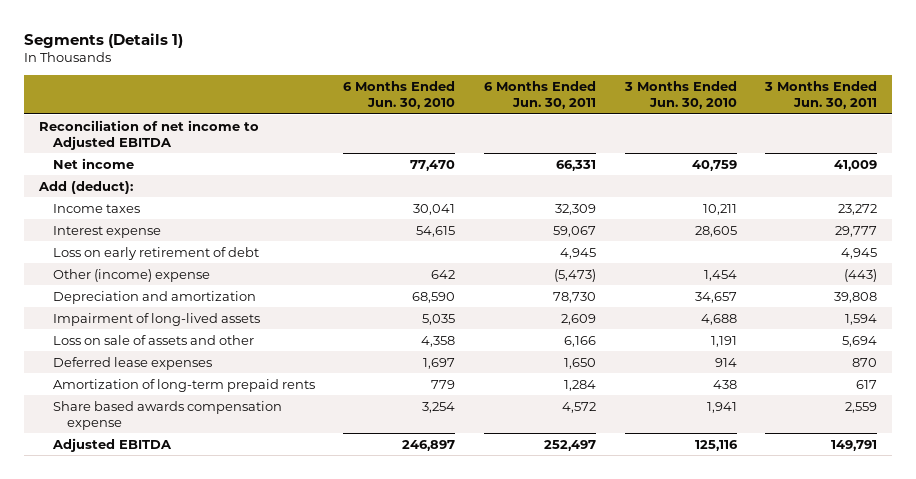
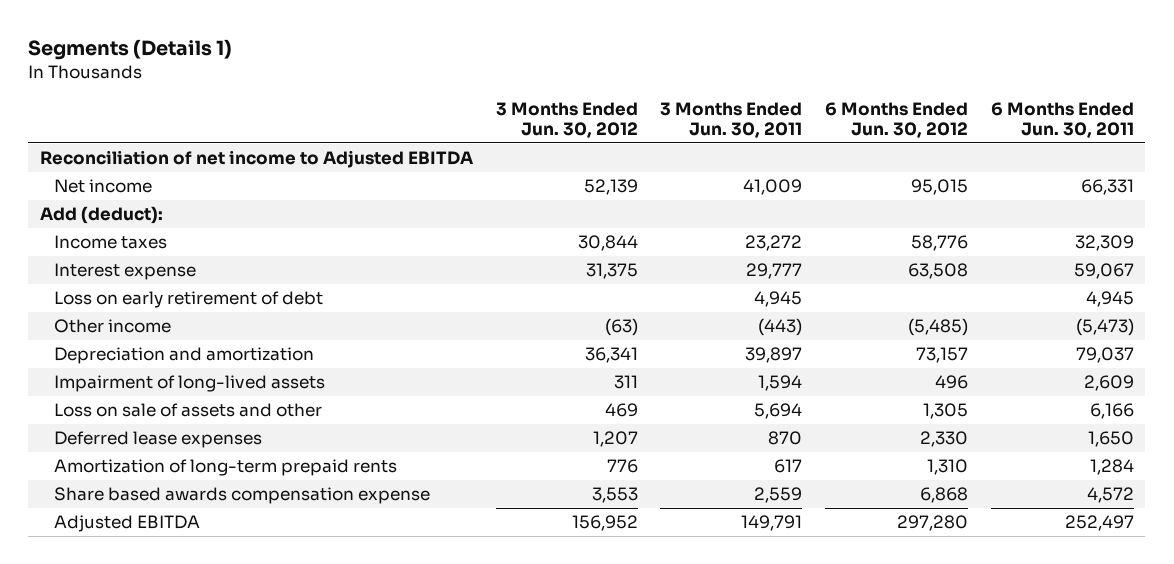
[343,81,456,110] 6 Months Ended Jun. 30, 2010 -> none
[623,81,737,110] 3 Months Ended Jun. 30, 2010 -> none
none -> [495,101,638,139] 3 Months Ended Jun. 30, 2012
none -> [825,101,969,139] 6 Months Ended Jun. 30, 2012
[52,268,210,282] Other (income) expense -> [54,318,172,333] Other income
[552,291,596,303] 78,730 -> [1075,346,1134,363] 79,037
[834,291,878,303] 39,808 -> [745,346,803,363] 39,897

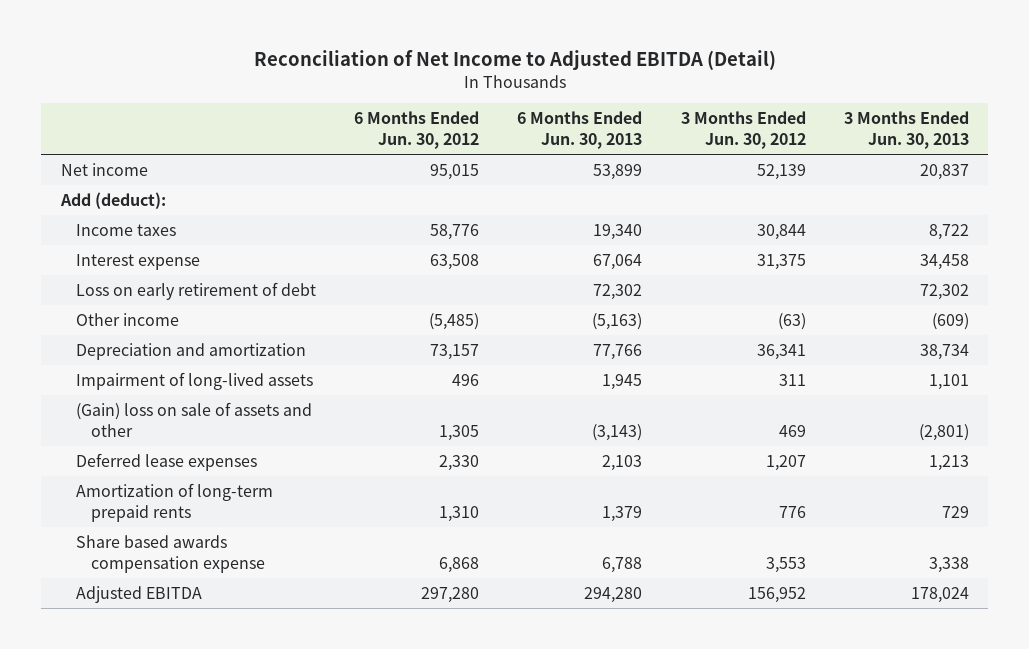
[28,38,233,60] Segments (Details 1) -> [253,50,776,71] Reconciliation of Net Income to Adjusted EBITDA (Detail)
[660,101,803,139] 3 Months Ended Jun. 30, 2011 -> none
[990,101,1134,139] 6 Months Ended Jun. 30, 2011 -> none
none -> [517,111,643,150] 6 Months Ended Jun. 30, 2013
none -> [843,111,969,150] 3 Months Ended Jun. 30, 2013
[39,149,474,168] Reconciliation of net income to Adjusted EBITDA -> none
[54,402,323,417] Loss on sale of assets and other -> [75,401,312,437] (Gain) loss on sale of assets and other

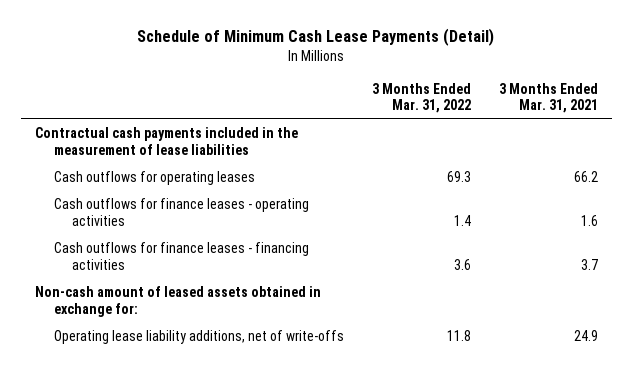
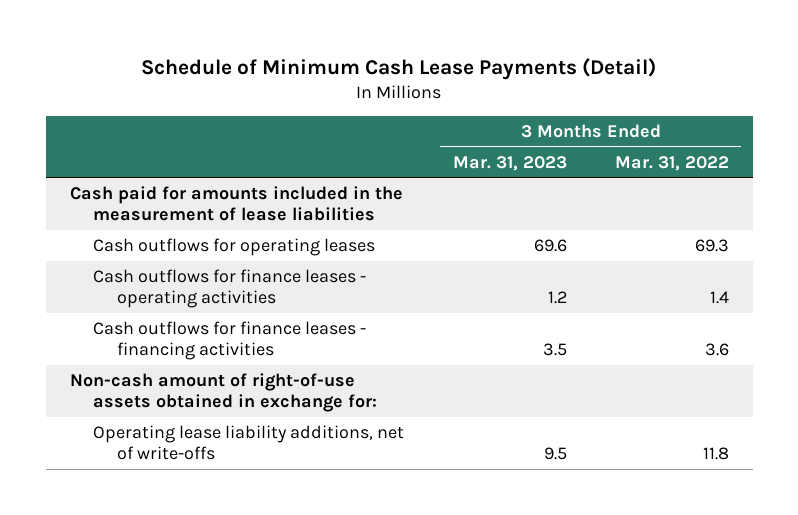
[498,82,598,114] 3 Months Ended Mar. 31, 2021 -> none
none -> [452,155,567,171] Mar. 31, 2023
[34,127,298,156] Contractual cash payments included in the measurement of lease liabilities -> [69,186,403,222] Cash paid for amounts included in the measurement of lease liabilities
[34,286,321,318] Non-cash amount of leased assets obtained in exchange for: -> [69,373,378,413] Non-cash amount of right-of-use assets obtained in exchange for:

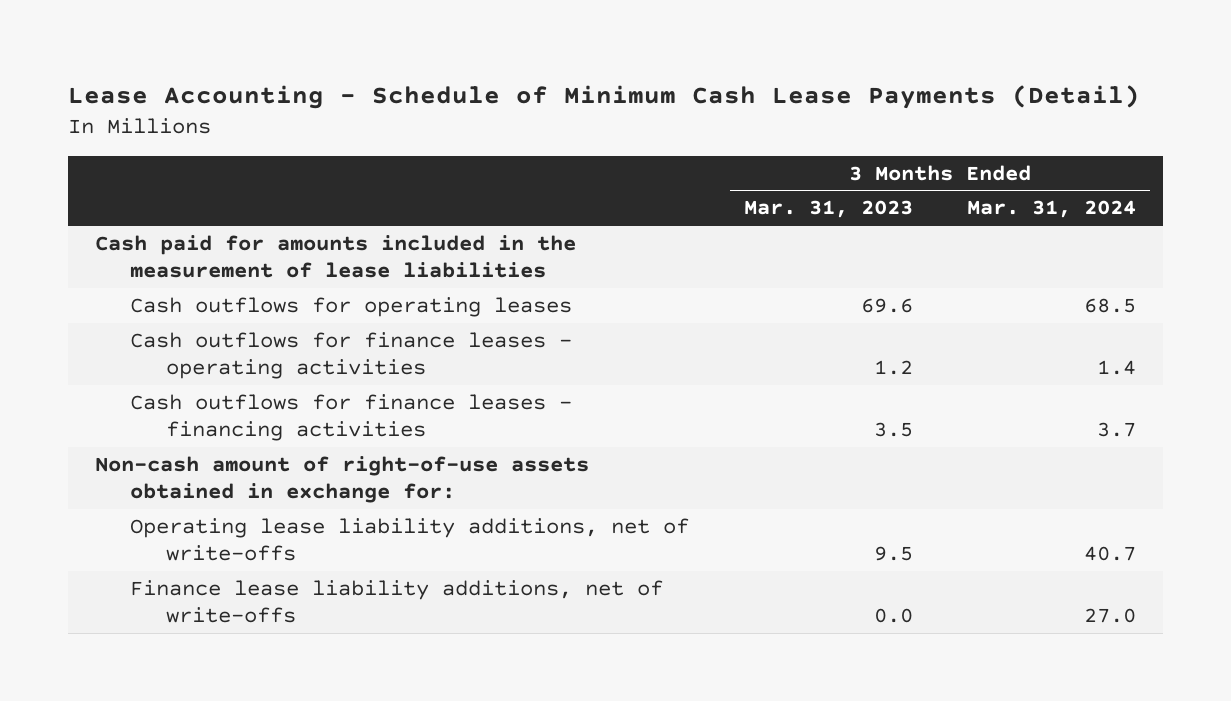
[141,57,657,80] Schedule of Minimum Cash Lease Payments (Detail) -> [67,84,1140,109] Lease Accounting - Schedule of Minimum Cash Lease Payments (Detail)
[614,155,729,171] Mar. 31, 2022 -> none
none -> [967,200,1137,219] Mar. 31, 2024
none -> [130,579,664,624] Finance lease liability additions, net of write-offs

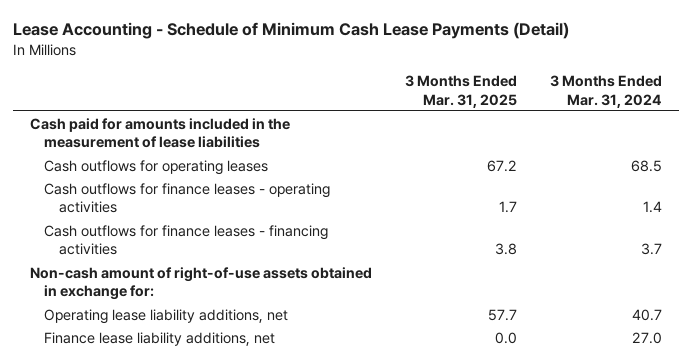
[743,200,913,219] Mar. 31, 2023 -> none
none -> [405,74,518,108] 3 Months Ended Mar. 31, 2025
[130,517,690,562] Operating lease liability additions, net of write-offs -> [44,308,289,324] Operating lease liability additions, net
[130,579,664,624] Finance lease liability additions, net of write-offs -> [44,331,276,346] Finance lease liability additions, net

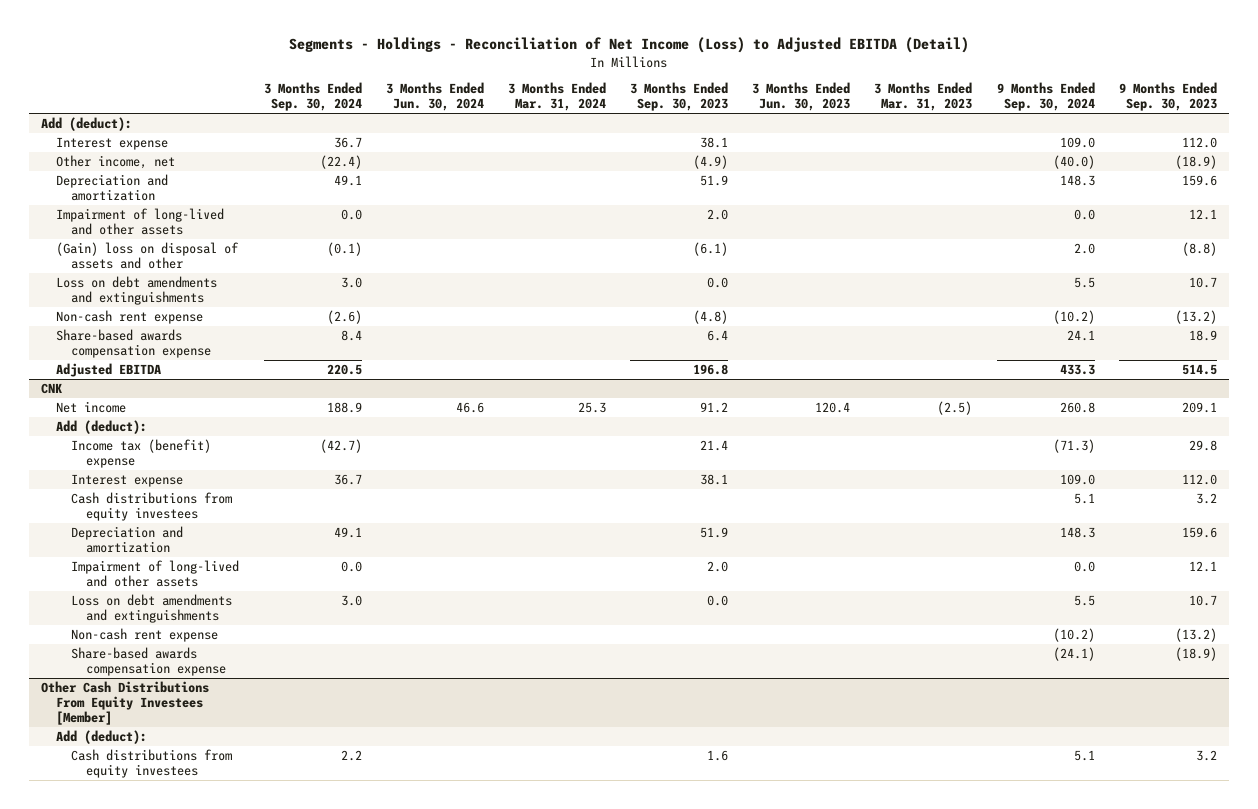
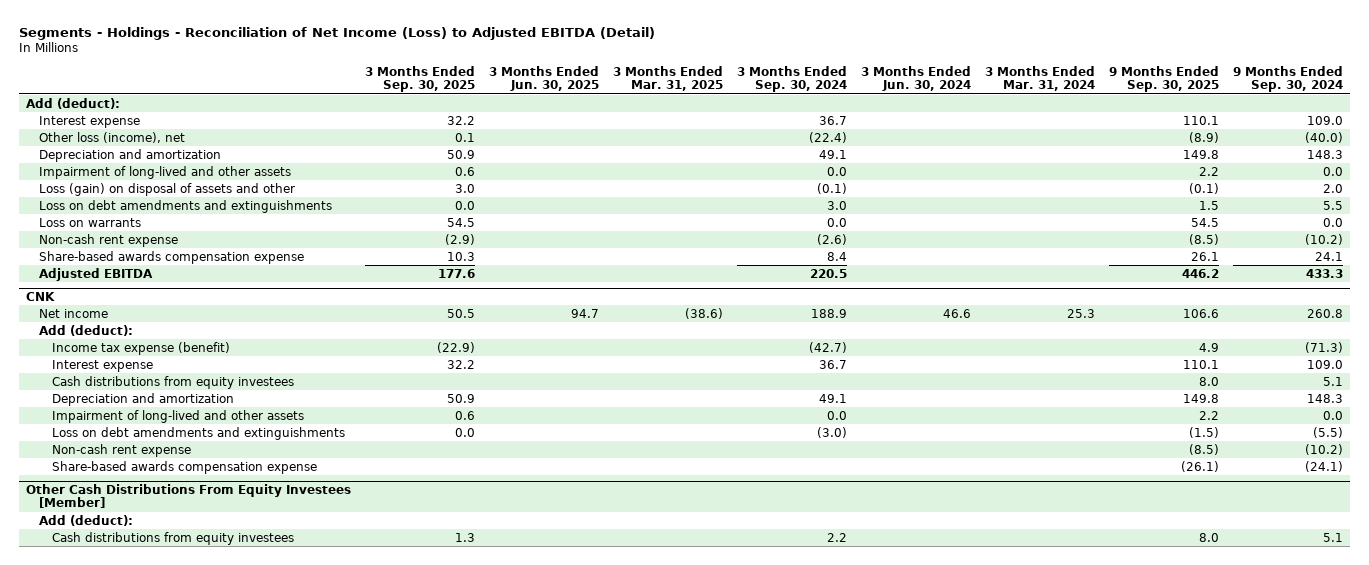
[630,82,729,112] 3 Months Ended Sep. 30, 2023 -> none
[752,82,851,112] 3 Months Ended Jun. 30, 2023 -> none
[874,82,973,112] 3 Months Ended Mar. 31, 2023 -> none
[1118,82,1217,112] 9 Months Ended Sep. 30, 2023 -> none
none -> [365,66,476,93] 3 Months Ended Sep. 30, 2025
none -> [489,66,600,92] 3 Months Ended Jun. 30, 2025
none -> [613,66,724,92] 3 Months Ended Mar. 31, 2025
none -> [1109,66,1220,93] 9 Months Ended Sep. 30, 2025
[56,154,176,169] Other income, net -> [39,131,186,143] Other loss (income), net
[56,241,240,269] (Gain) loss on disposal of assets and other -> [39,182,296,196] Loss (gain) on disposal of assets and other
none -> [39,217,142,227] Loss on warrants
[71,438,212,468] Income tax (benefit) expense -> [52,341,231,355] Income tax expense (benefit)
[340,594,362,606] 3.0 -> [817,426,848,438] (3.0)
[1073,594,1095,606] 5.5 -> [1313,426,1344,438] (5.5)

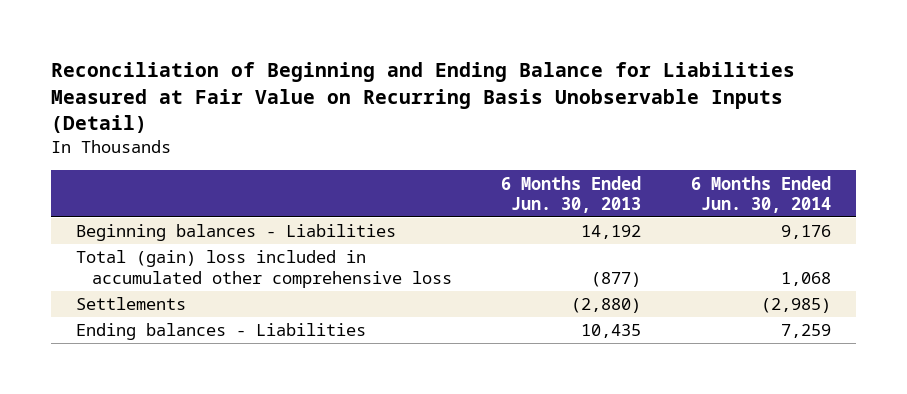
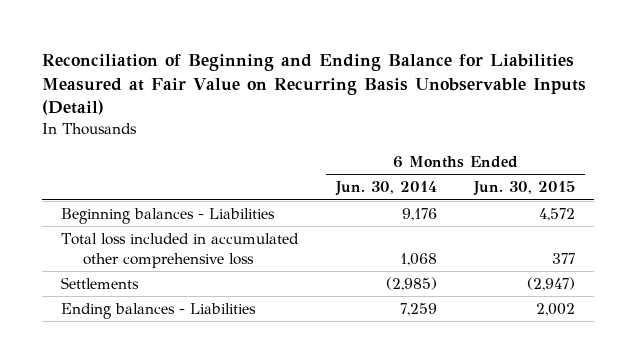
[501,175,642,213] 6 Months Ended Jun. 30, 2013 -> none
none -> [473,181,576,197] Jun. 30, 2015
[75,250,452,288] Total (gain) loss included in accumulated other comprehensive loss -> [61,232,300,268] Total loss included in accumulated other comprehensive loss

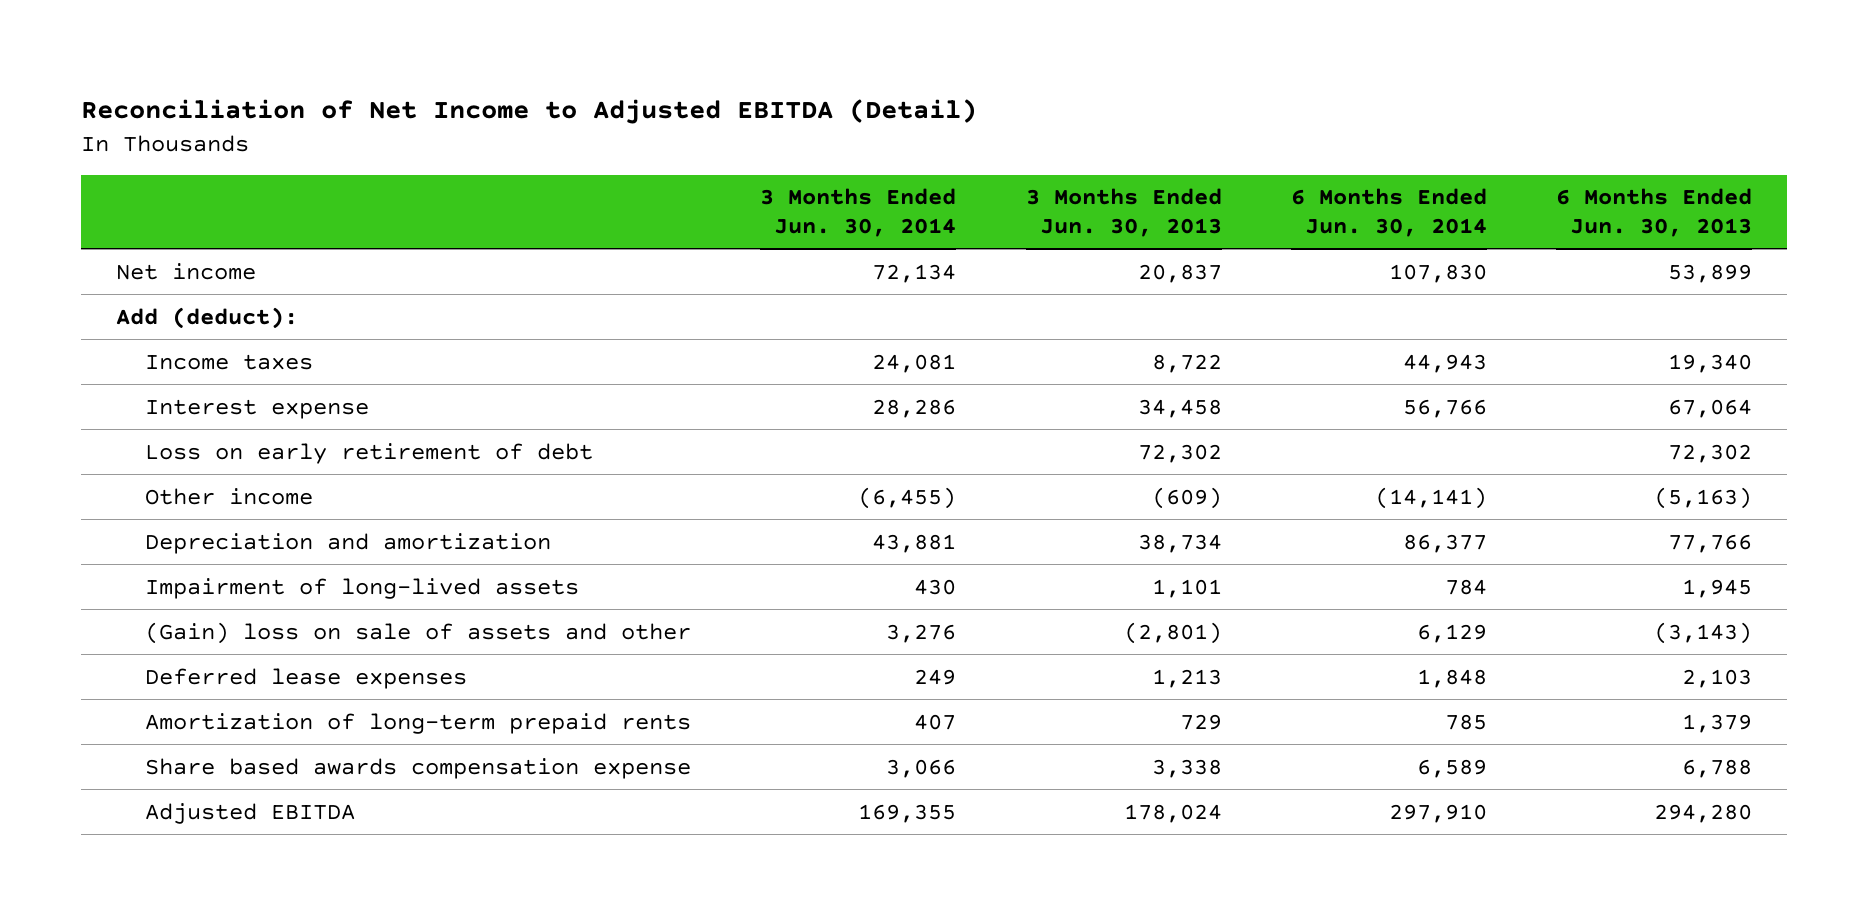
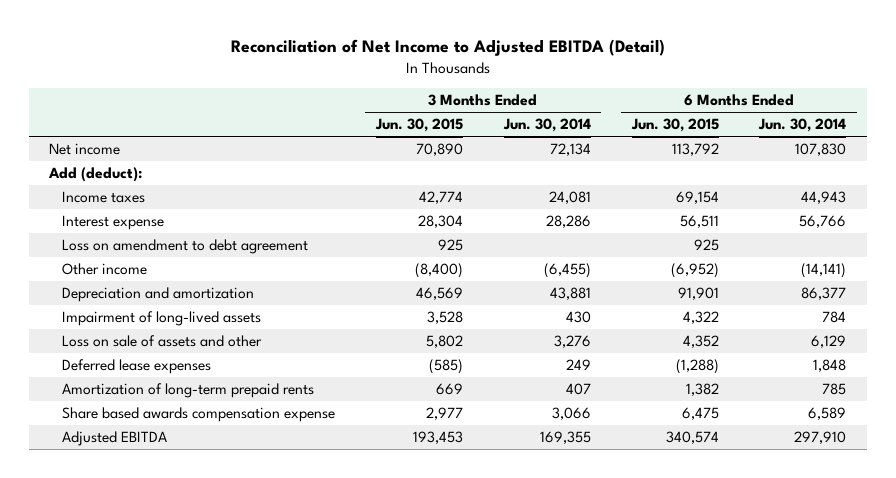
[1025,188,1222,237] 3 Months Ended Jun. 30, 2013 -> none
[1555,188,1752,237] 6 Months Ended Jun. 30, 2013 -> none
none -> [374,118,463,133] Jun. 30, 2015
none -> [630,118,719,133] Jun. 30, 2015
[145,442,594,464] Loss on early retirement of debt -> none
none -> [61,238,308,254] Loss on amendment to debt agreement
[145,621,692,644] (Gain) loss on sale of assets and other -> [61,334,262,347] Loss on sale of assets and other

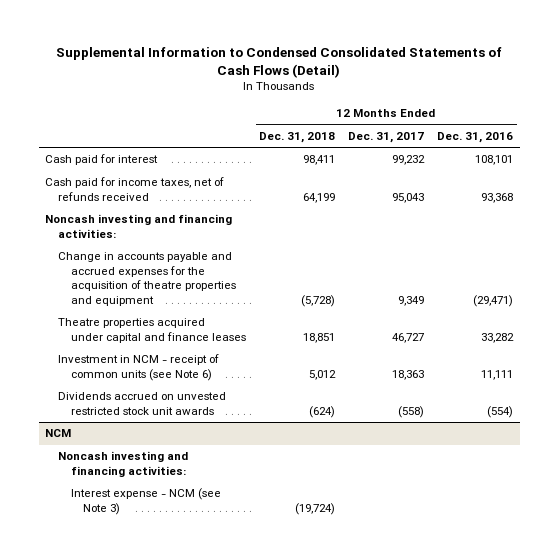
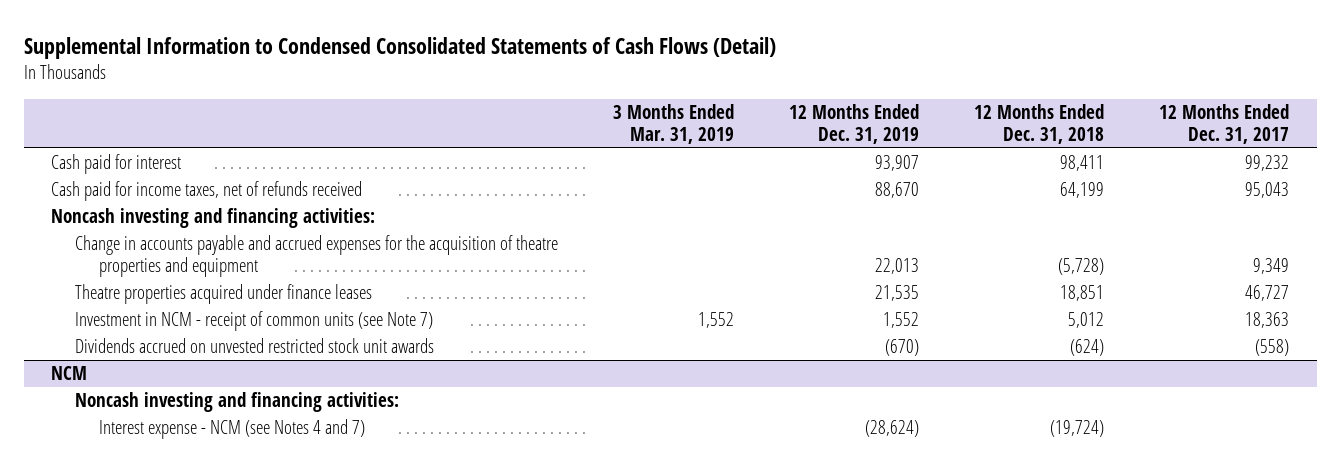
[437,132,514,144] Dec. 31, 2016 -> none
none -> [613,103,735,145] 3 Months Ended Mar. 31, 2019
none -> [789,103,920,145] 12 Months Ended Dec. 31, 2019
[58,318,246,343] Theatre properties acquired under capital and finance leases -> [75,284,373,305] Theatre properties acquired under finance leases
[58,354,220,381] Investment in NCM - receipt of common units (see Note 6) -> [75,311,434,332] Investment in NCM - receipt of common units (see Note 7)
[70,488,221,515] Interest expense - NCM (see Note 3) -> [98,419,365,440] Interest expense - NCM (see Notes 4 and 7)

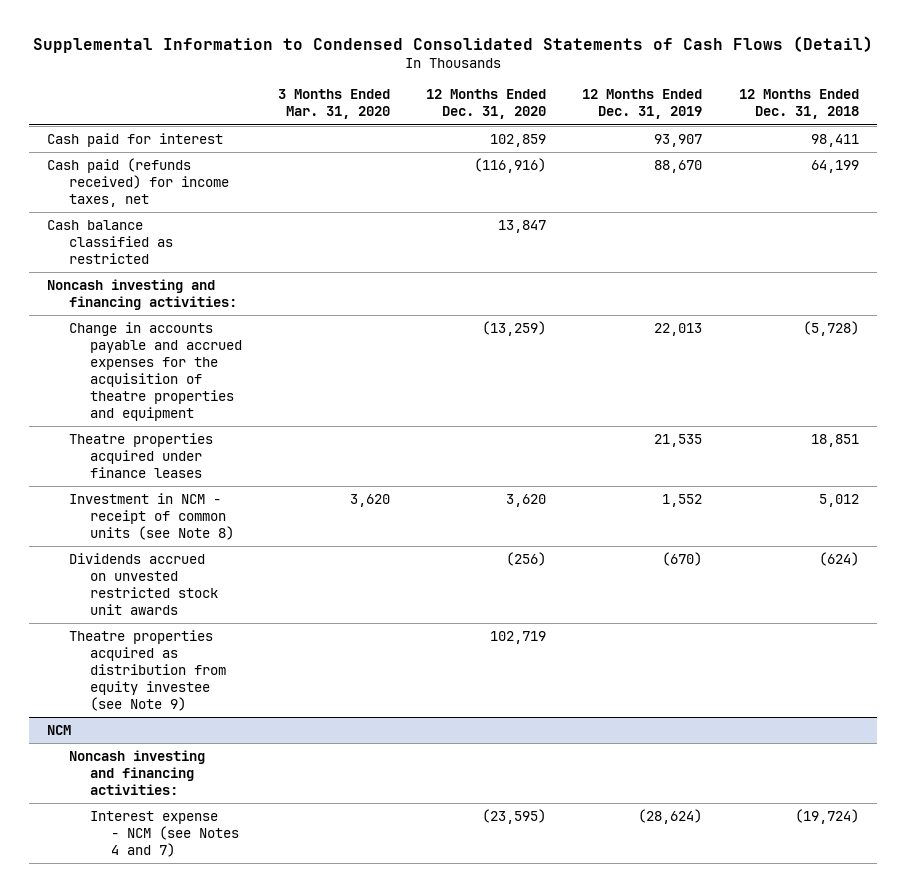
[613,103,735,145] 3 Months Ended Mar. 31, 2019 -> none
[1159,103,1290,145] 12 Months Ended Dec. 31, 2017 -> none
none -> [278,89,391,120] 3 Months Ended Mar. 31, 2020
none -> [426,89,547,120] 12 Months Ended Dec. 31, 2020
[51,181,363,202] Cash paid for income taxes, net of refunds received -> [47,158,229,207] Cash paid (refunds received) for income taxes, net
none -> [47,220,173,264] Cash balance classified as restricted
[75,311,434,332] Investment in NCM - receipt of common units (see Note 7) -> [68,493,234,540] Investment in NCM - receipt of common units (see Note 8)
none -> [68,630,226,711] Theatre properties acquired as distribution from equity investee (see Note 9)

